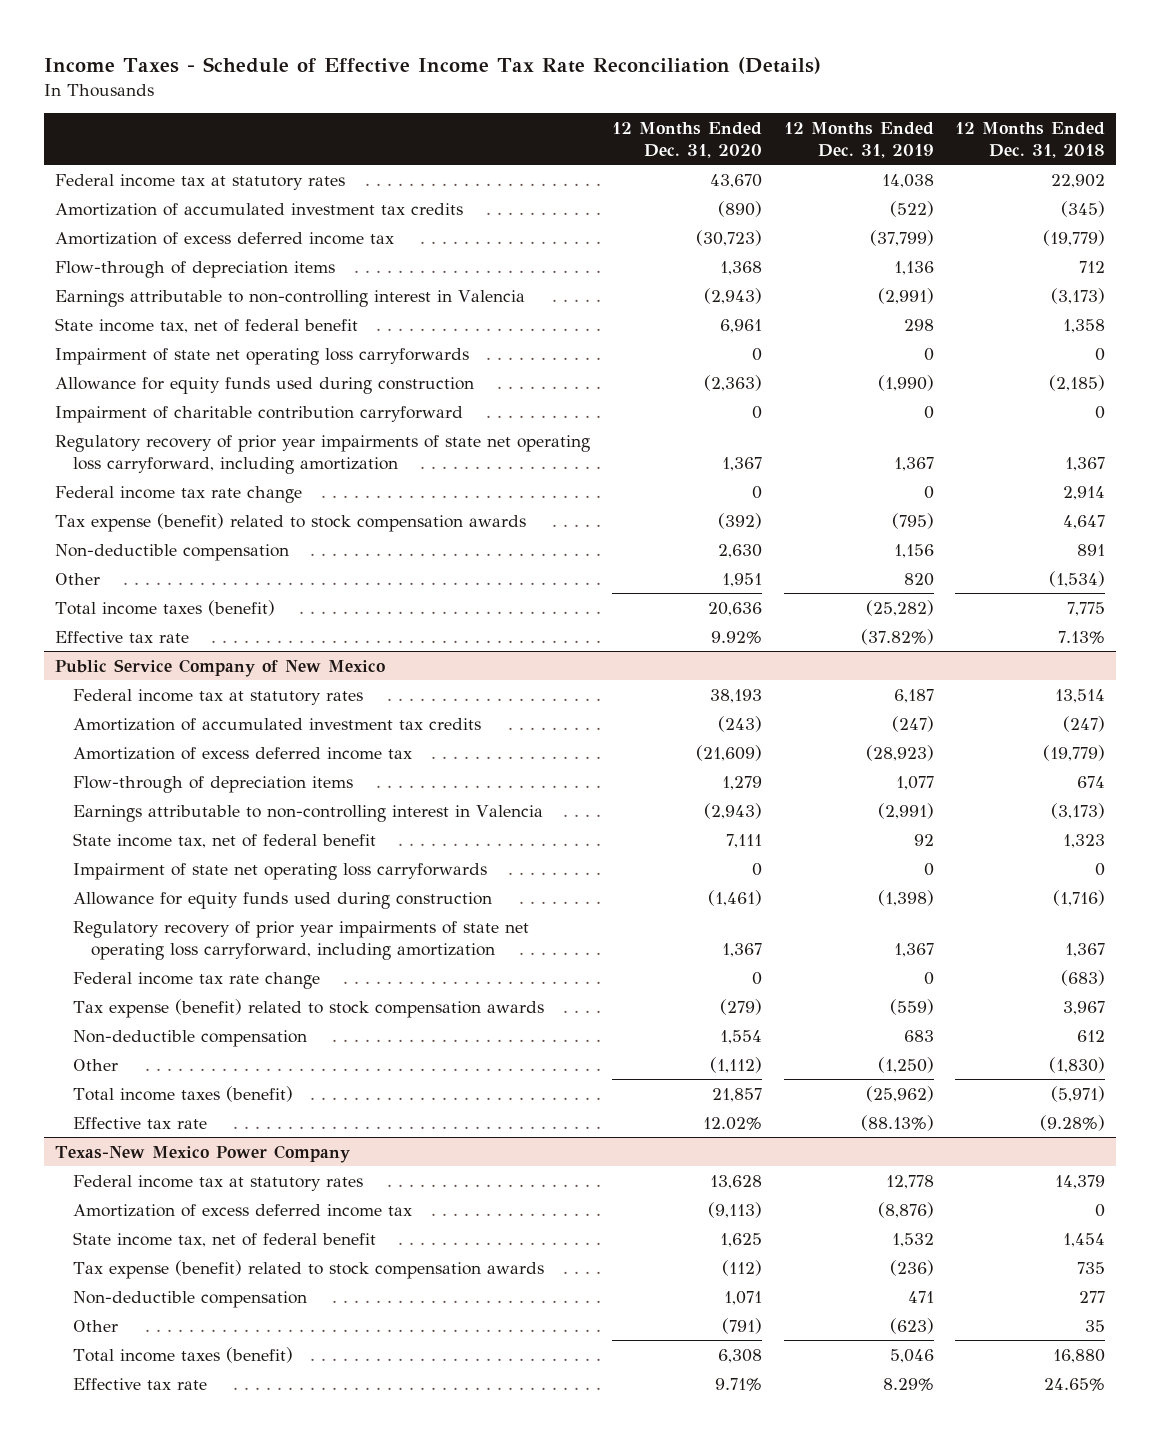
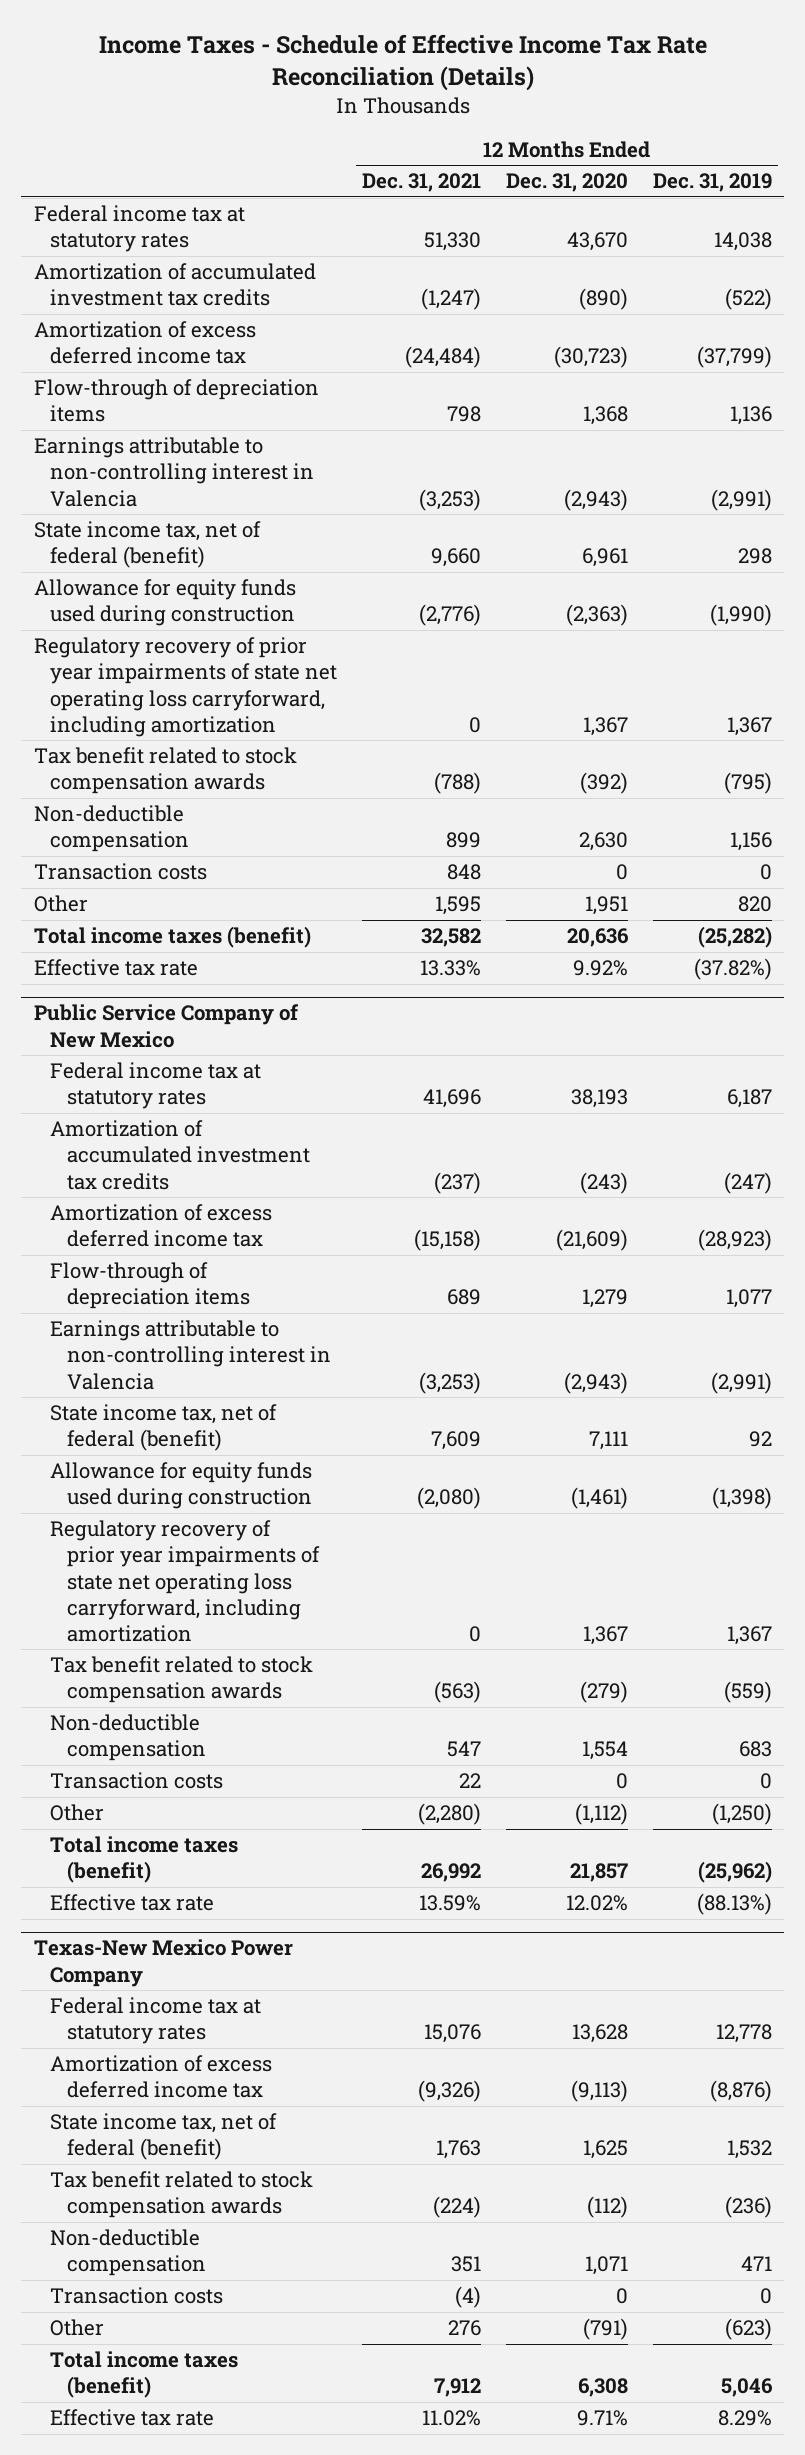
[955,121,1106,158] 12 Months Ended Dec. 31, 2018 -> none
none -> [362,173,482,193] Dec. 31, 2021
[55,347,470,365] Impairment of state net operating loss carryforwards -> none
[55,317,359,333] State income tax, net of federal benefit -> [33,521,261,569] State income tax, net of federal (benefit)
[55,405,464,423] Impairment of charitable contribution carryforward -> none
[55,485,303,503] Federal income tax rate change -> none
[55,512,527,532] Tax expense (benefit) related to stock compensation awards -> [33,747,297,795] Tax benefit related to stock compensation awards
none -> [33,863,207,881] Transaction costs
[73,862,488,880] Impairment of state net operating loss carryforwards -> none
[73,832,377,848] State income tax, net of federal benefit -> [50,1404,278,1452] State income tax, net of federal (benefit)
[73,971,321,989] Federal income tax rate change -> none
[73,998,545,1018] Tax expense (benefit) related to stock compensation awards -> [50,1656,314,1704] Tax benefit related to stock compensation awards
none -> [50,1772,224,1790] Transaction costs
[73,1231,377,1247] State income tax, net of federal benefit -> [50,2113,278,2161] State income tax, net of federal (benefit)
[73,1259,545,1279] Tax expense (benefit) related to stock compensation awards -> [50,2171,314,2219] Tax benefit related to stock compensation awards
none -> [50,2287,224,2305] Transaction costs

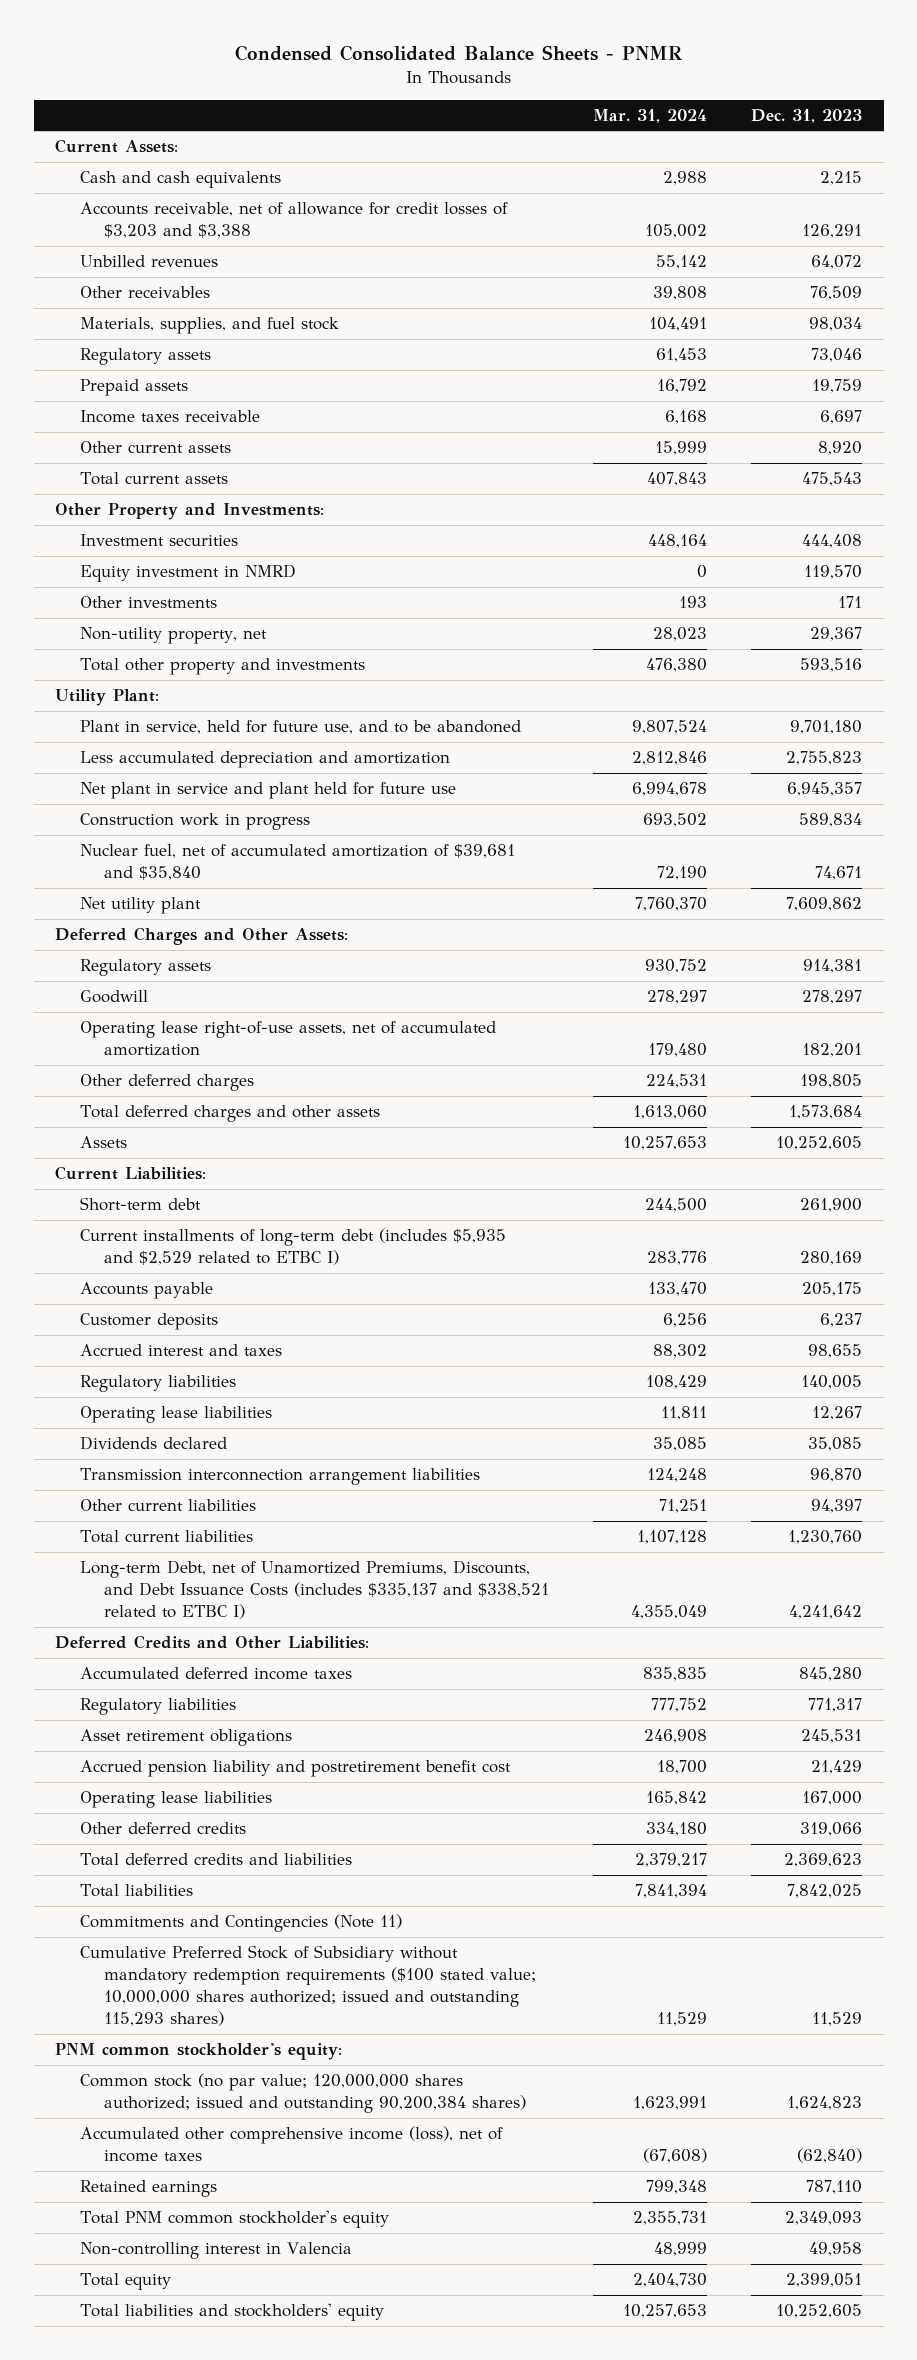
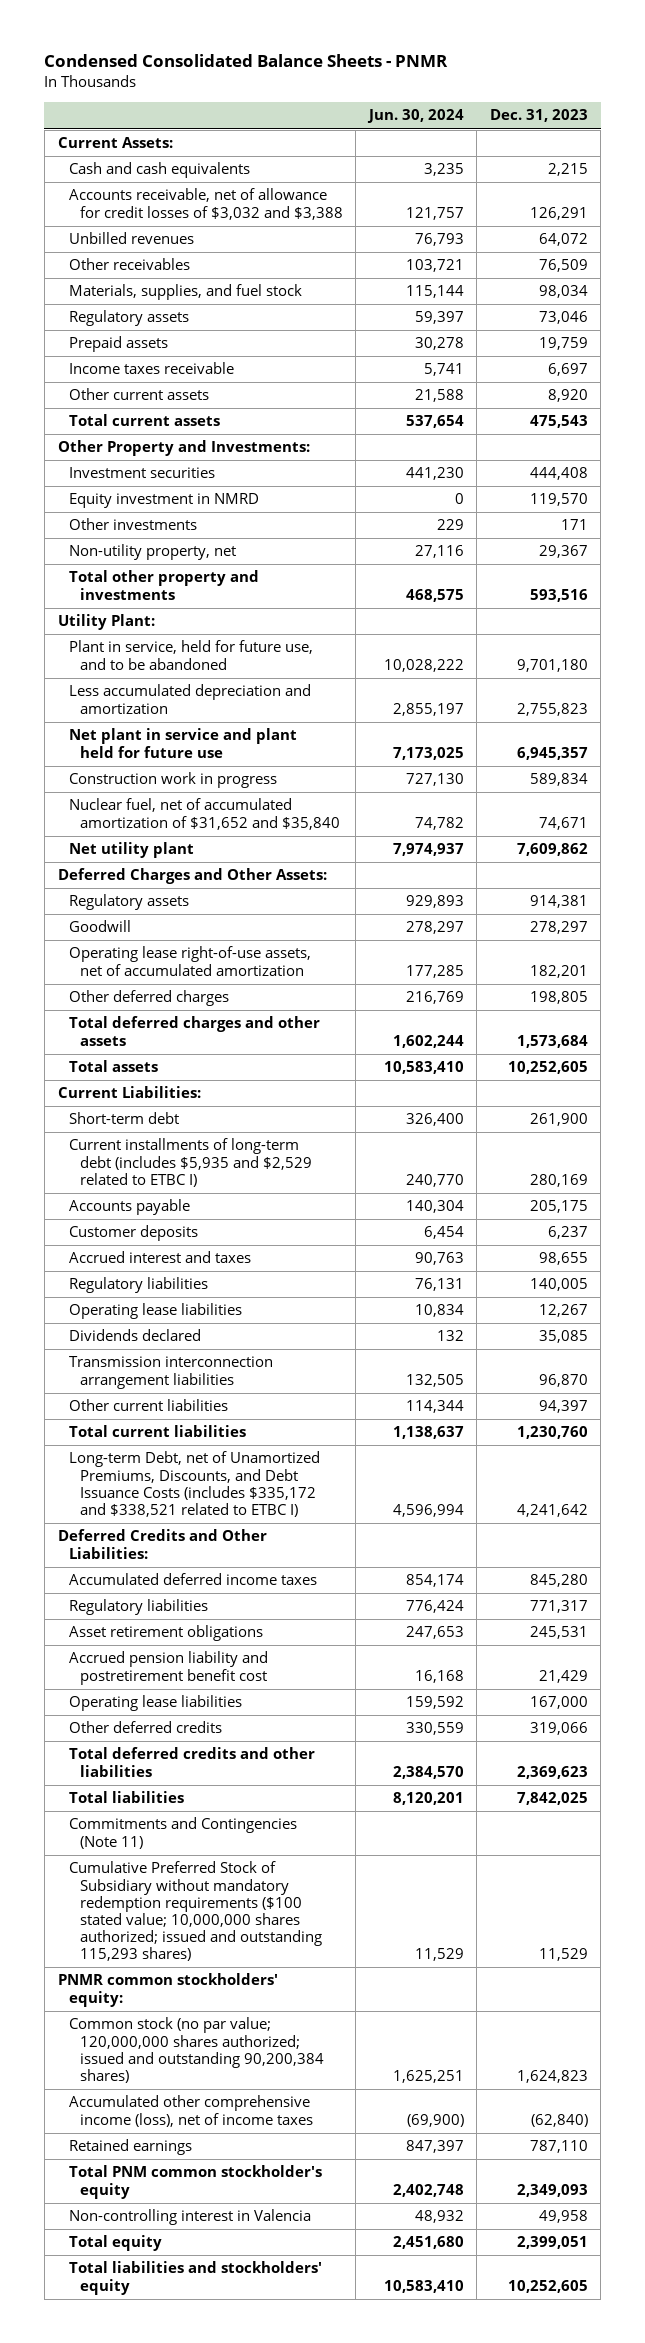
[593,109,708,124] Mar. 31, 2024 -> none
none -> [366,109,464,124] Jun. 30, 2024
[79,202,508,239] Accounts receivable, net of allowance for credit losses of $3,203 and $3,388 -> [68,188,343,220] Accounts receivable, net of allowance for credit losses of $3,032 and $3,388
[79,844,515,881] Nuclear fuel, net of accumulated amortization of $39,681 and $35,840 -> [68,798,340,830] Nuclear fuel, net of accumulated amortization of $31,652 and $35,840
[79,1136,127,1149] Assets -> [68,1060,158,1073] Total assets
[79,1560,550,1620] Long-term Debt, net of Unamortized Premiums, Discounts, and Debt Issuance Costs (includes $335,137 and $338,521 related to ETBC I) -> [68,1451,320,1517] Long-term Debt, net of Unamortized Premiums, Discounts, and Debt Issuance Costs (includes $335,172 and $338,521 related to ETBC I)
[79,1853,352,1867] Total deferred credits and liabilities -> [68,1747,315,1777] Total deferred credits and other liabilities
[55,2043,343,2061] PNM common stockholder's equity: -> [57,1973,278,2007] PNMR common stockholders' equity:

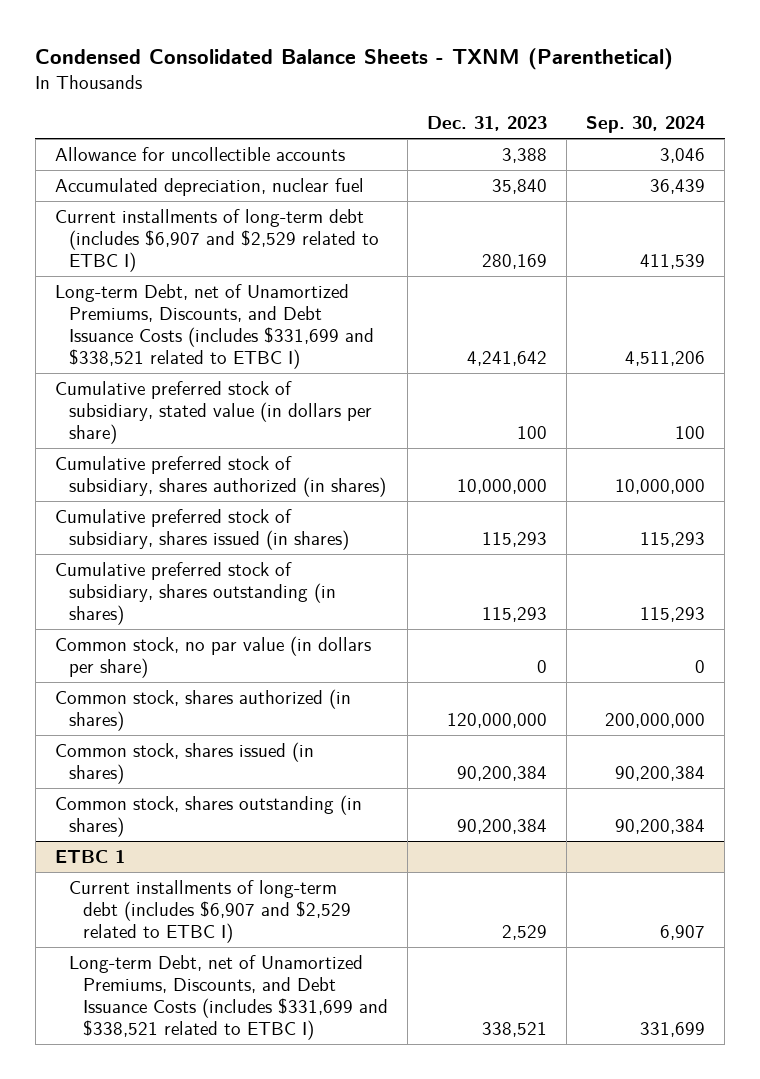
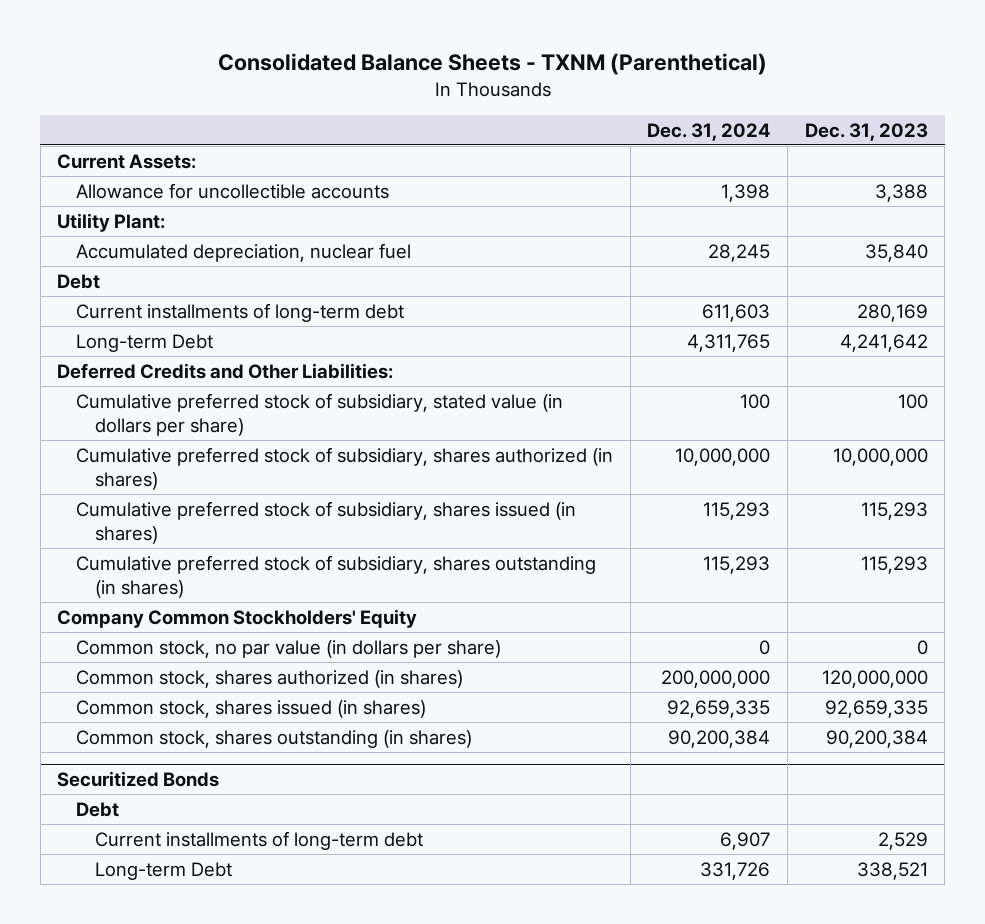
[35,47,674,70] Condensed Consolidated Balance Sheets - TXNM (Parenthetical) -> [217,53,767,76] Consolidated Balance Sheets - TXNM (Parenthetical)
[586,116,706,134] Sep. 30, 2024 -> none
none -> [647,123,771,142] Dec. 31, 2024
none -> [57,153,197,169] Current Assets:
none -> [57,212,166,232] Utility Plant:
none -> [57,273,101,289] Debt
[55,209,379,273] Current installments of long-term debt (includes $6,907 and $2,529 related to ETBC I) -> [75,302,404,322] Current installments of long-term debt
[55,284,374,370] Long-term Debt, net of Unamortized Premiums, Discounts, and Debt Issuance Costs (includes $331,699 and $338,521 related to ETBC I) -> [75,333,213,352] Long-term Debt
none -> [57,362,394,379] Deferred Credits and Other Liabilities:
none -> [57,608,418,628] Company Common Stockholders' Equity
[456,766,547,782] 90,200,384 -> [824,699,928,718] 92,659,335
[55,850,126,864] ETBC 1 -> [57,770,220,787] Securitized Bonds
none -> [75,801,119,817] Debt
[68,880,351,944] Current installments of long-term debt (includes $6,907 and $2,529 related to ETBC I) -> [94,830,423,850] Current installments of long-term debt
[68,955,388,1041] Long-term Debt, net of Unamortized Premiums, Discounts, and Debt Issuance Costs (includes $331,699 and $338,521 related to ETBC I) -> [94,861,232,880] Long-term Debt

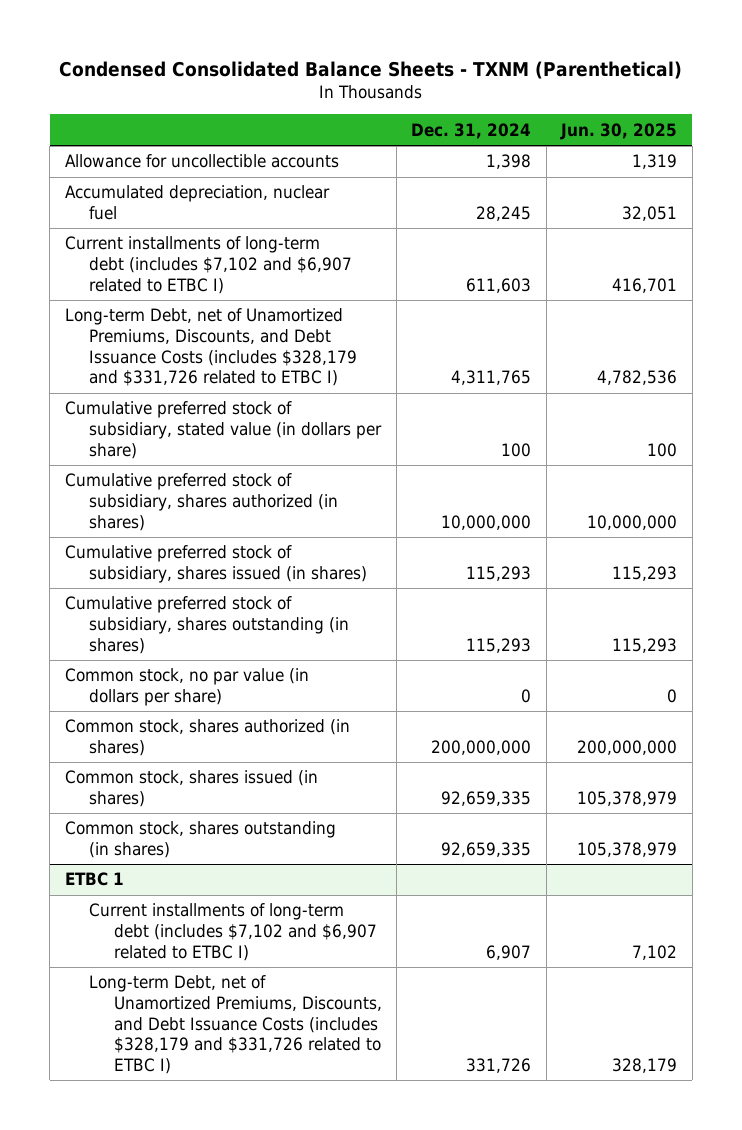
[217,53,767,76] Consolidated Balance Sheets - TXNM (Parenthetical) -> [58,60,682,79] Condensed Consolidated Balance Sheets - TXNM (Parenthetical)
[804,123,928,142] Dec. 31, 2023 -> none
none -> [560,122,678,140] Jun. 30, 2025
[57,153,197,169] Current Assets: -> none
[57,212,166,232] Utility Plant: -> none
[57,273,101,289] Debt -> none
[57,362,394,379] Deferred Credits and Other Liabilities: -> none
[75,302,404,322] Current installments of long-term debt -> [64,236,353,294] Current installments of long-term debt (includes $7,102 and $6,907 related to ETBC I)
[75,333,213,352] Long-term Debt -> [64,308,358,387] Long-term Debt, net of Unamortized Premiums, Discounts, and Debt Issuance Costs (includes $328,179 and $331,726 related to ETBC I)
[57,608,418,628] Company Common Stockholders' Equity -> none
[75,801,119,817] Debt -> none
[668,729,771,748] 90,200,384 -> [441,842,532,858] 92,659,335
[57,770,220,787] Securitized Bonds -> [64,872,124,887] ETBC 1
[94,830,423,850] Current installments of long-term debt -> [89,903,377,961] Current installments of long-term debt (includes $7,102 and $6,907 related to ETBC I)
[94,861,232,880] Long-term Debt -> [89,975,382,1075] Long-term Debt, net of Unamortized Premiums, Discounts, and Debt Issuance Costs (includes $328,179 and $331,726 related to ETBC I)

